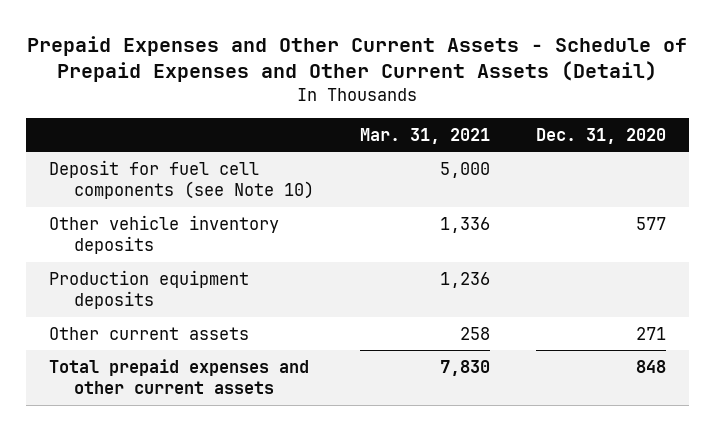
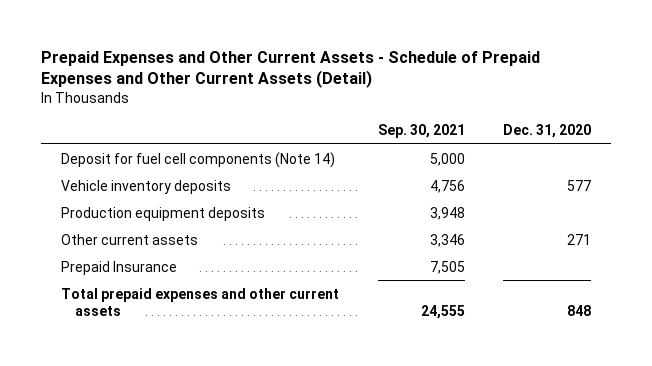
[359,127,490,144] Mar. 31, 2021 -> none
none -> [377,124,465,139] Sep. 30, 2021
[49,159,314,200] Deposit for fuel cell components (see Note 10) -> [60,151,335,168] Deposit for fuel cell components (Note 14)
[49,214,280,255] Other vehicle inventory deposits -> [60,179,231,194] Vehicle inventory deposits
none -> [60,260,177,275] Prepaid Insurance

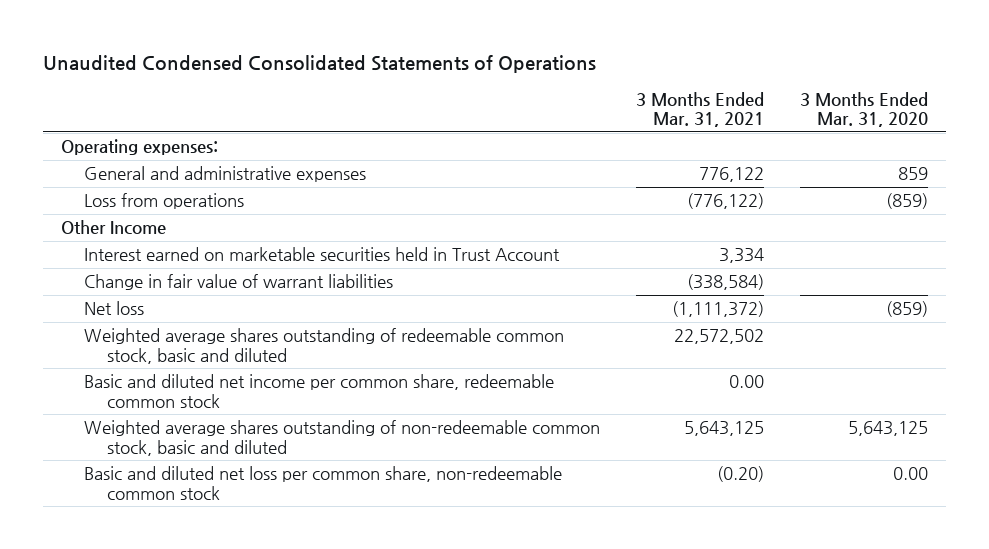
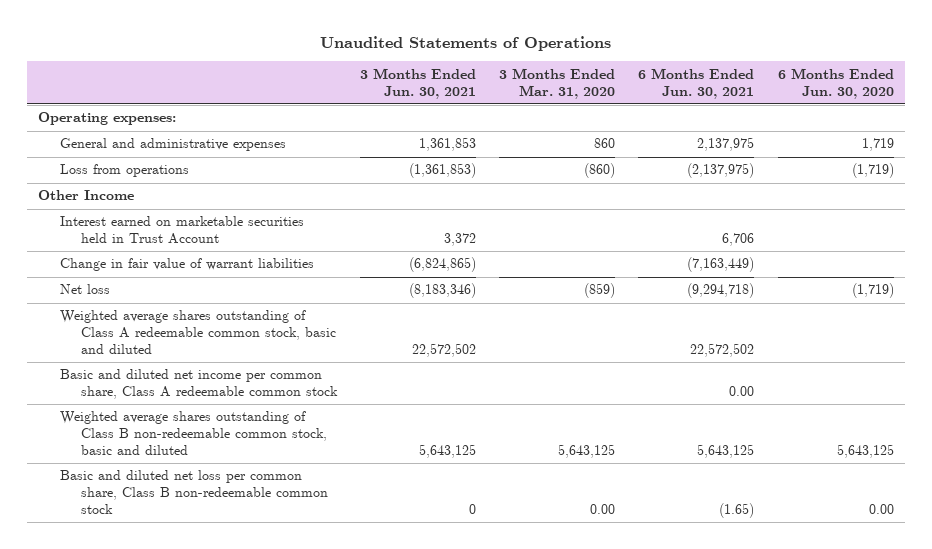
[42,54,596,73] Unaudited Condensed Consolidated Statements of Operations -> [319,35,611,51] Unaudited Statements of Operations
[635,91,764,128] 3 Months Ended Mar. 31, 2021 -> none
none -> [360,67,477,99] 3 Months Ended Jun. 30, 2021
none -> [638,67,755,99] 6 Months Ended Jun. 30, 2021
none -> [777,67,894,99] 6 Months Ended Jun. 30, 2020
[897,167,928,181] 859 -> [594,138,616,149] 860
[885,193,928,210] (859) -> [584,163,616,179] (860)
[83,328,564,364] Weighted average shares outstanding of redeemable common stock, basic and diluted -> [59,310,336,355] Weighted average shares outstanding of Class A redeemable common stock, basic and diluted
[83,374,554,408] Basic and diluted net income per common share, redeemable common stock -> [59,369,338,400] Basic and diluted net income per common share, Class A redeemable common stock
[83,420,600,456] Weighted average shares outstanding of non-redeemable common stock, basic and diluted -> [59,411,327,456] Weighted average shares outstanding of Class B non-redeemable common stock, basic and diluted
[83,466,562,500] Basic and diluted net loss per common share, non-redeemable common stock -> [59,470,328,515] Basic and diluted net loss per common share, Class B non-redeemable common stock

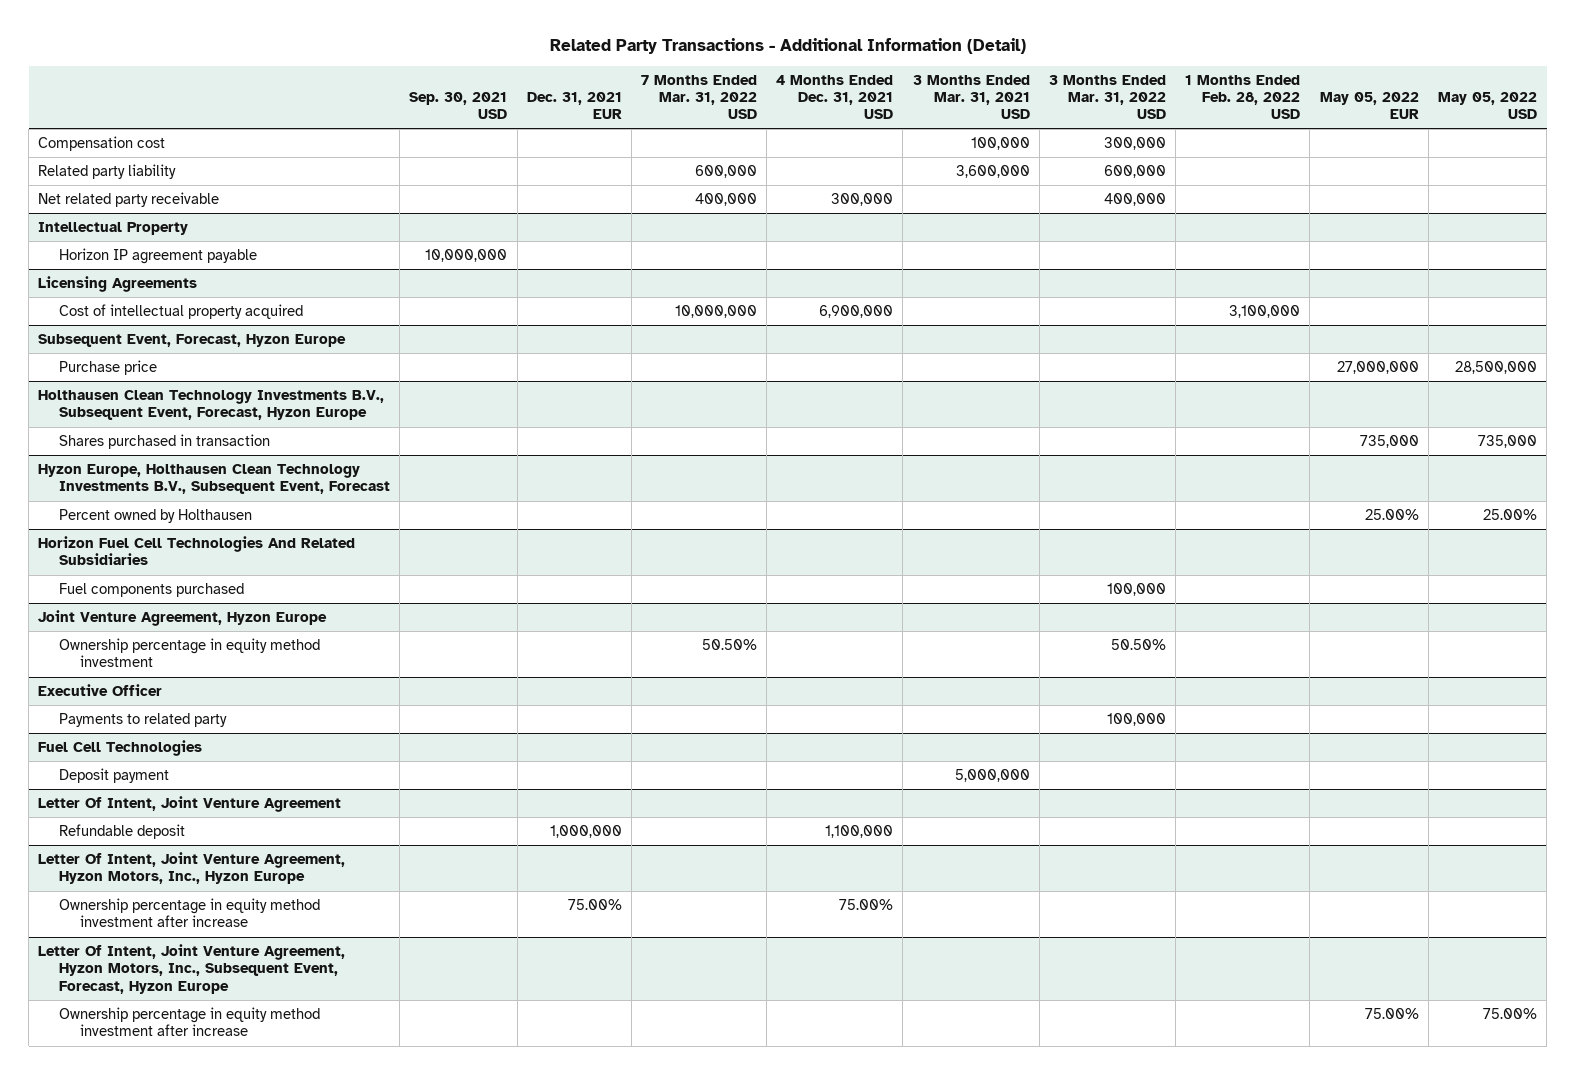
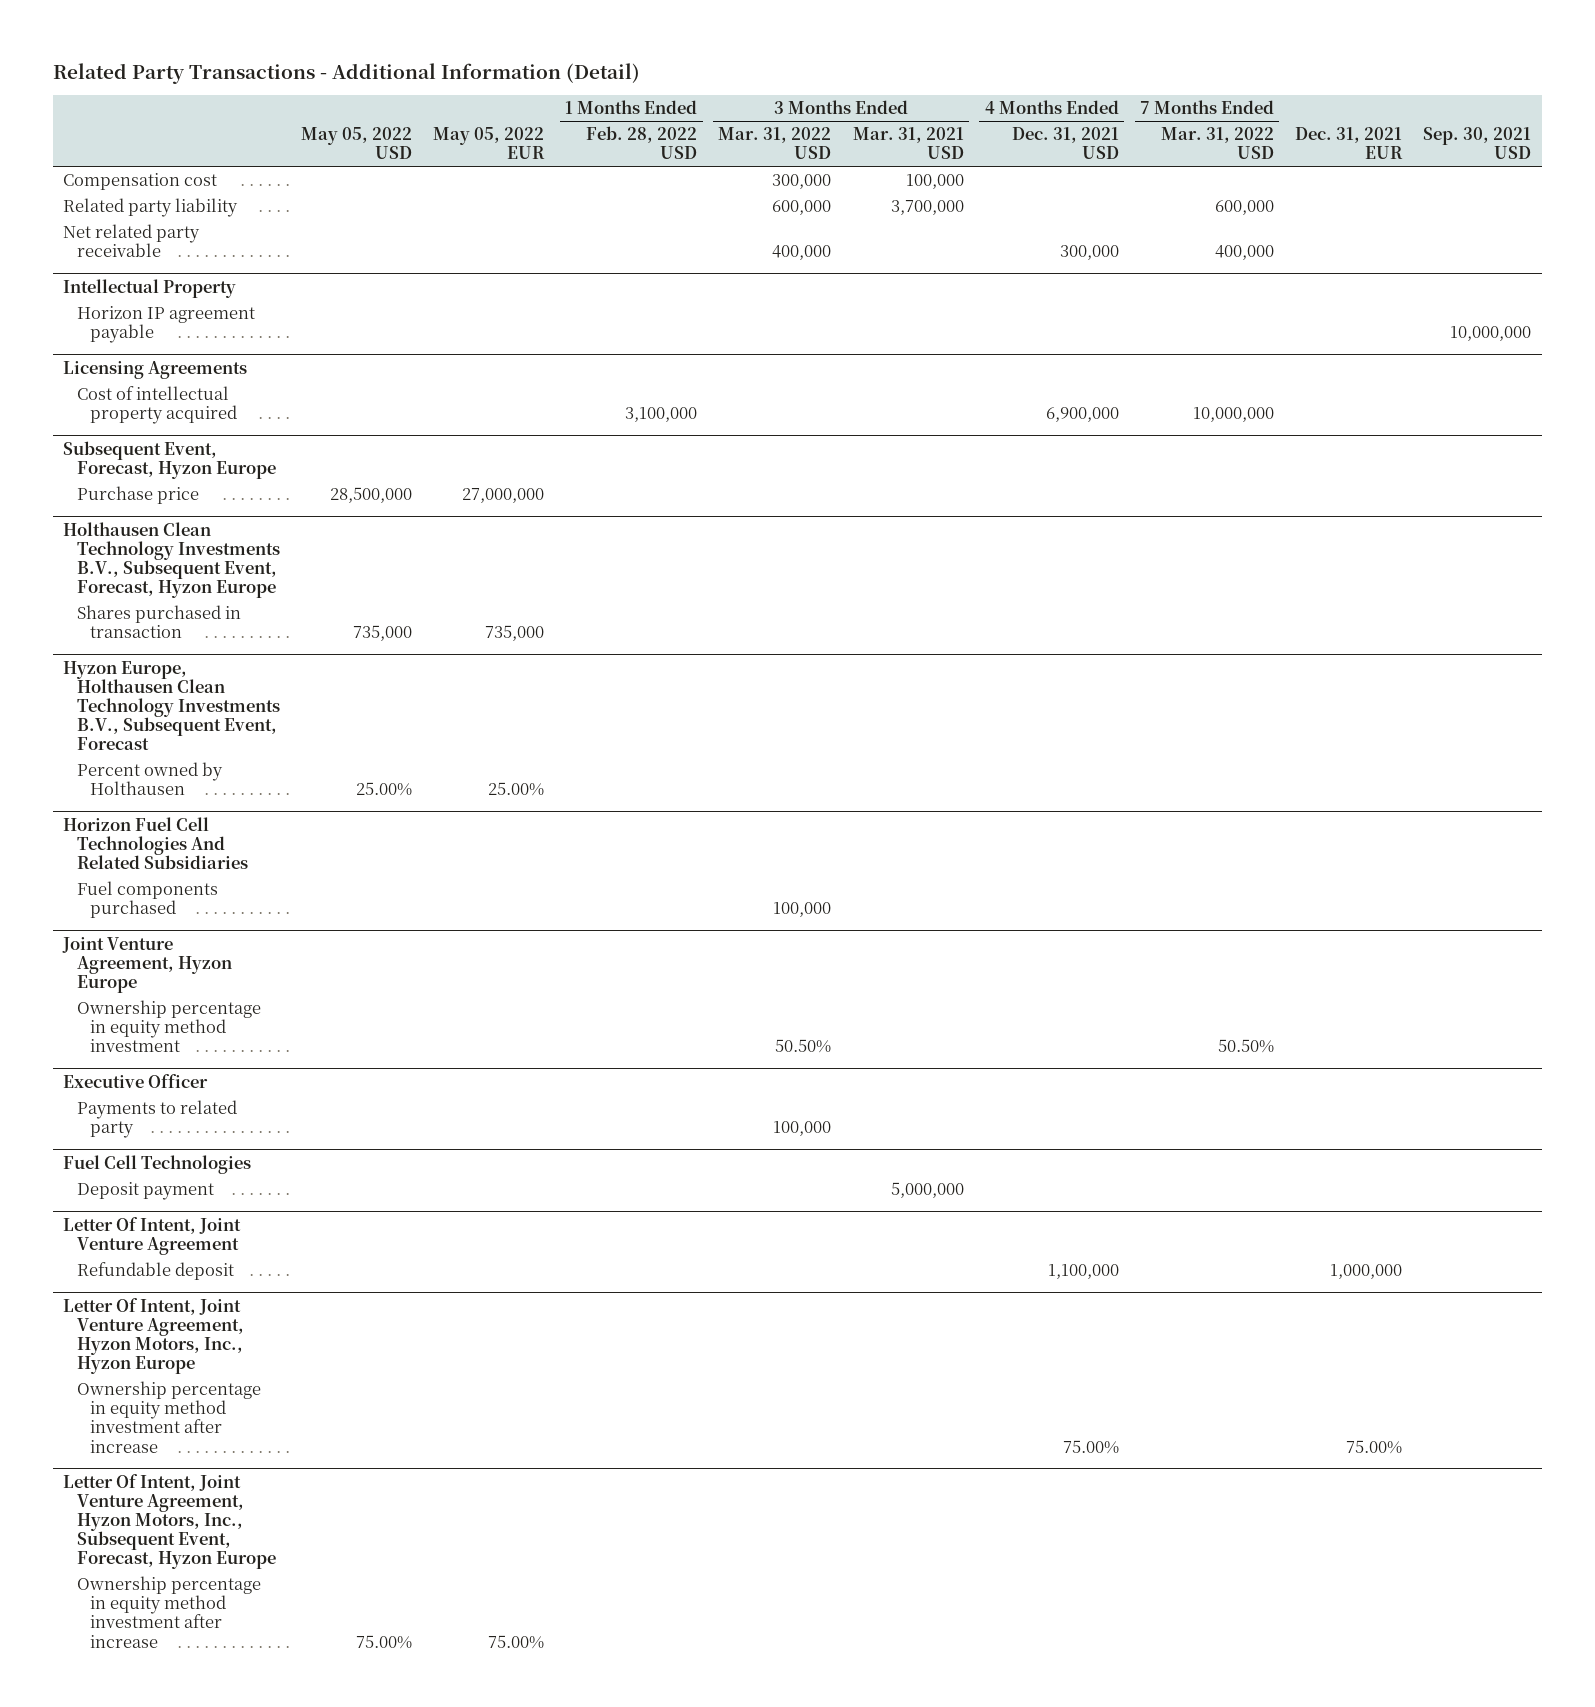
[955,165,1030,179] 3,600,000 -> [890,200,964,216] 3,700,000

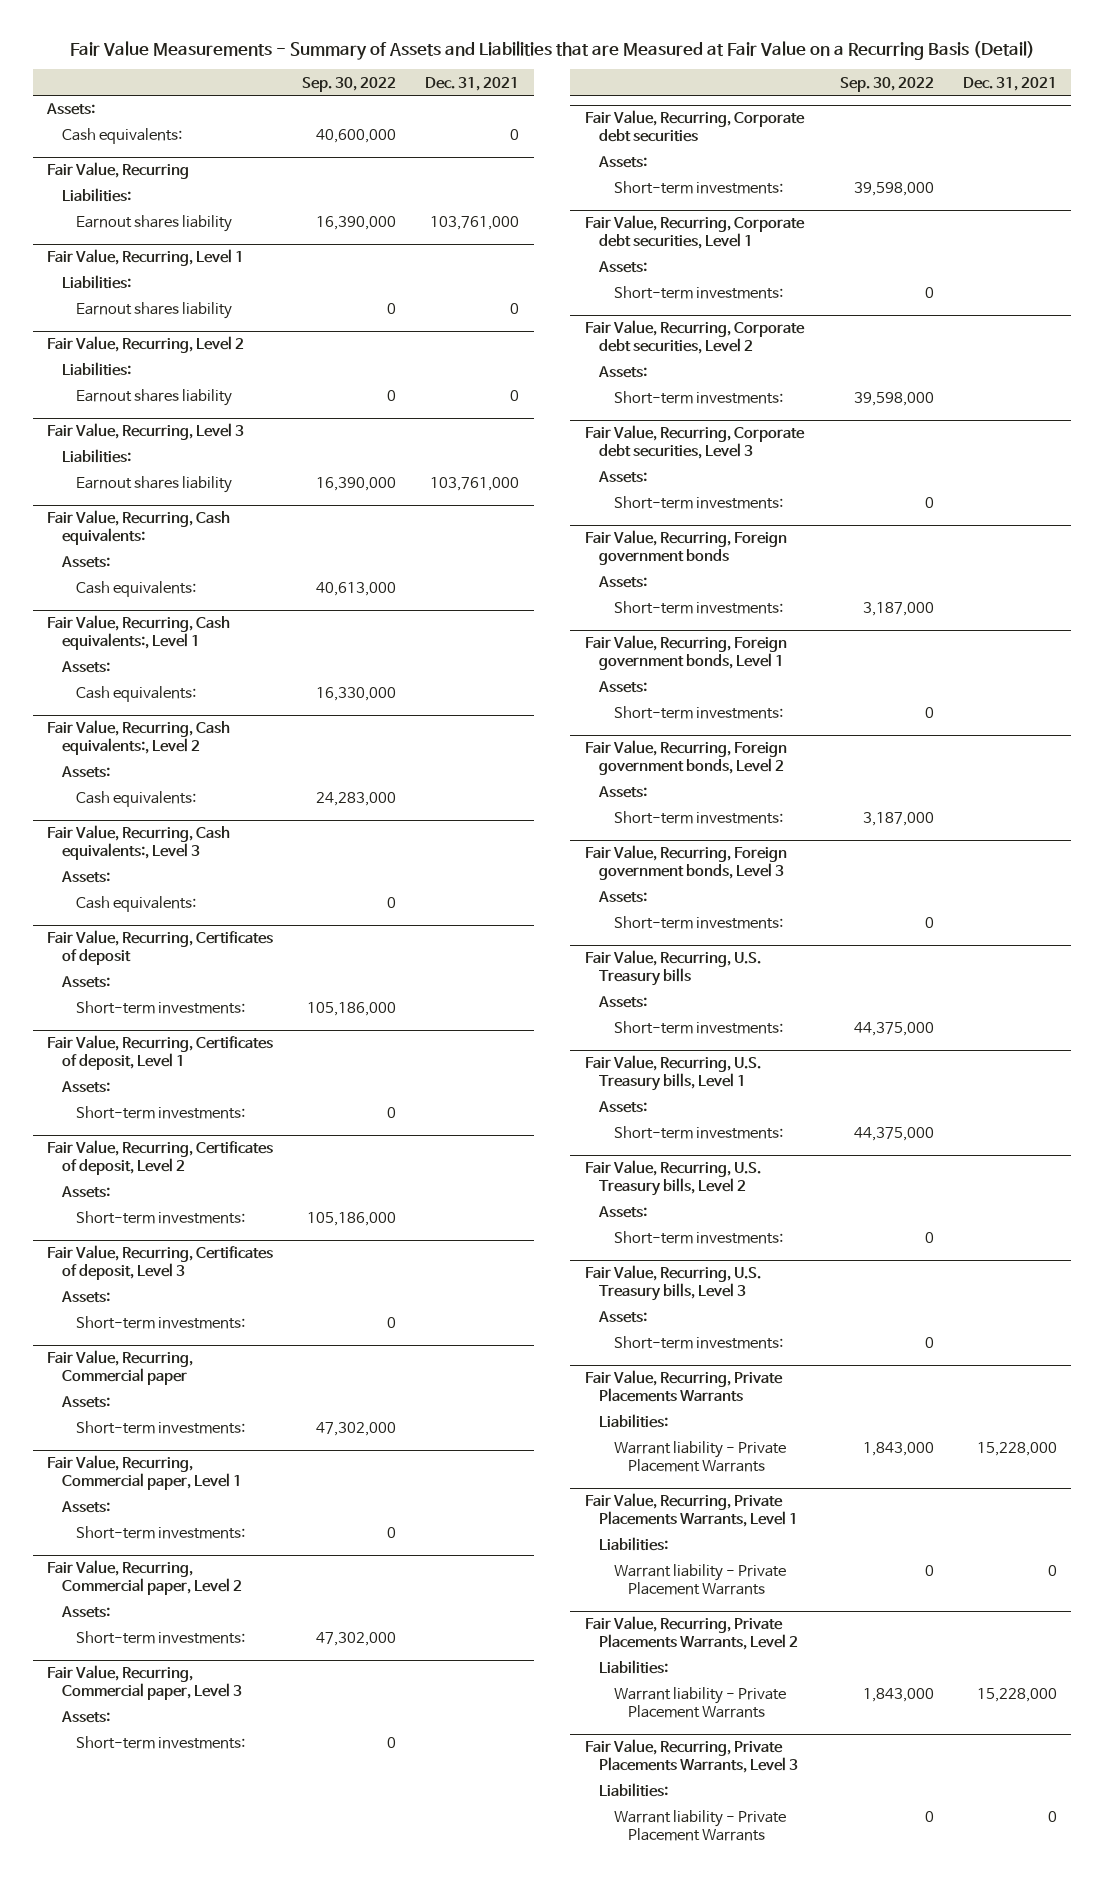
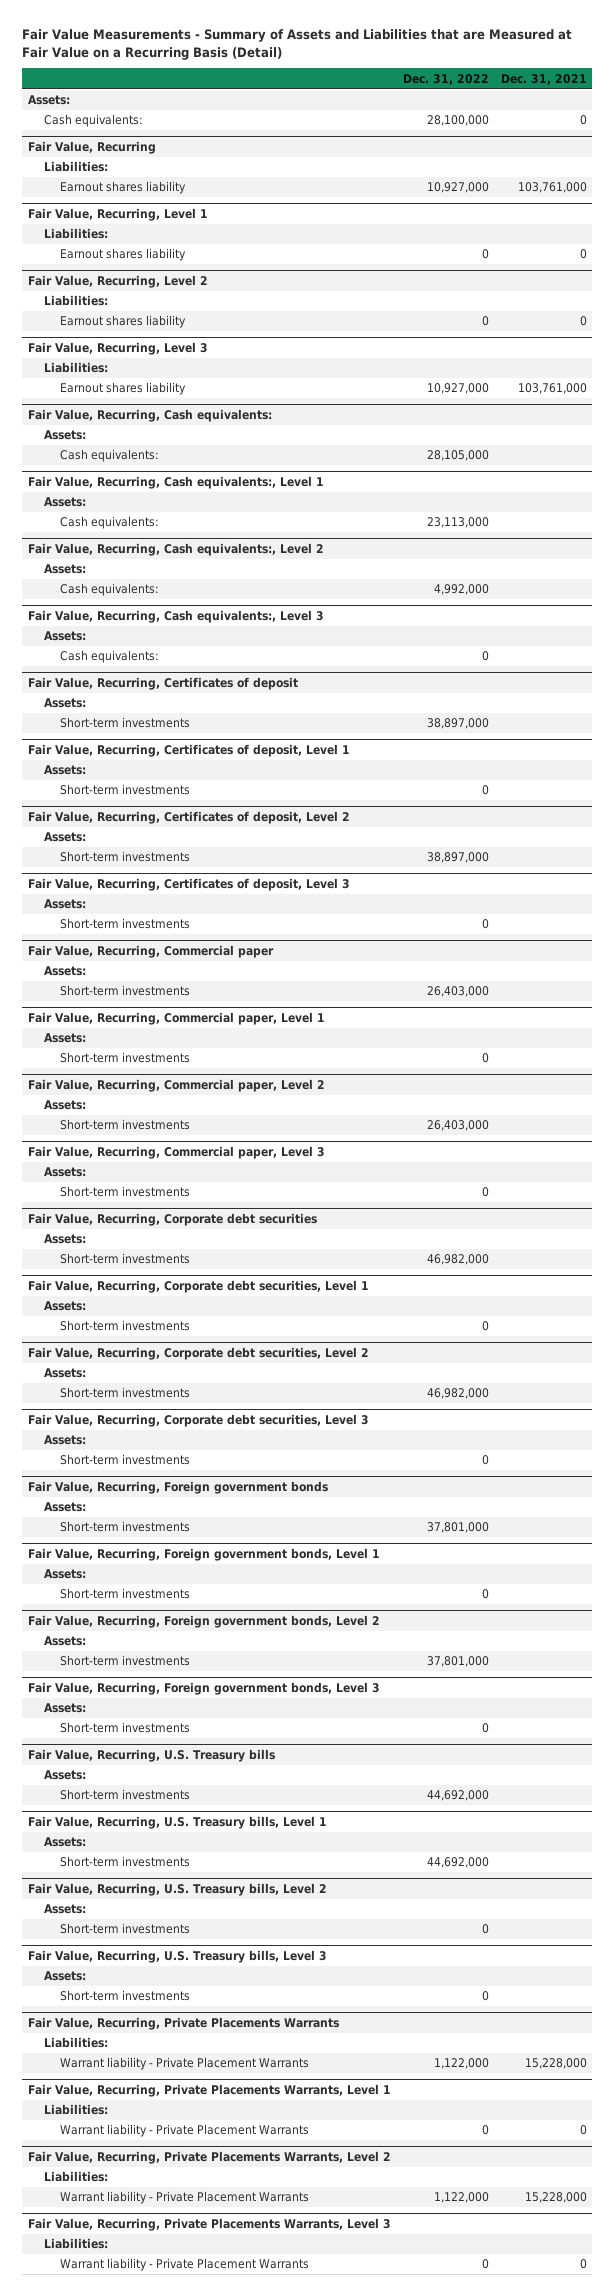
[302,76,397,92] Sep. 30, 2022 -> none
none -> [402,73,489,85] Dec. 31, 2022
[76,1001,246,1015] Short-term investments: -> [60,717,191,729] Short-term investments
[76,1106,246,1120] Short-term investments: -> [60,784,191,796] Short-term investments
[76,1211,246,1225] Short-term investments: -> [60,851,191,863] Short-term investments
[76,1316,246,1330] Short-term investments: -> [60,918,191,930] Short-term investments
[76,1421,246,1435] Short-term investments: -> [60,985,191,997] Short-term investments
[76,1526,246,1540] Short-term investments: -> [60,1052,191,1064] Short-term investments
[76,1631,246,1645] Short-term investments: -> [60,1119,191,1131] Short-term investments
[76,1736,246,1750] Short-term investments: -> [60,1186,191,1198] Short-term investments
[613,181,783,195] Short-term investments: -> [60,1253,191,1265] Short-term investments
[613,286,783,300] Short-term investments: -> [60,1320,191,1332] Short-term investments
[613,391,783,405] Short-term investments: -> [60,1387,191,1399] Short-term investments
[613,496,783,510] Short-term investments: -> [60,1454,191,1466] Short-term investments
[613,601,783,615] Short-term investments: -> [60,1521,191,1533] Short-term investments
[613,706,783,720] Short-term investments: -> [60,1588,191,1600] Short-term investments
[613,811,783,825] Short-term investments: -> [60,1655,191,1667] Short-term investments
[613,916,783,930] Short-term investments: -> [60,1722,191,1734] Short-term investments
[613,1021,783,1035] Short-term investments: -> [60,1789,191,1801] Short-term investments
[613,1126,783,1140] Short-term investments: -> [60,1856,191,1868] Short-term investments
[613,1231,783,1245] Short-term investments: -> [60,1923,191,1935] Short-term investments
[613,1336,783,1350] Short-term investments: -> [60,1990,191,2002] Short-term investments

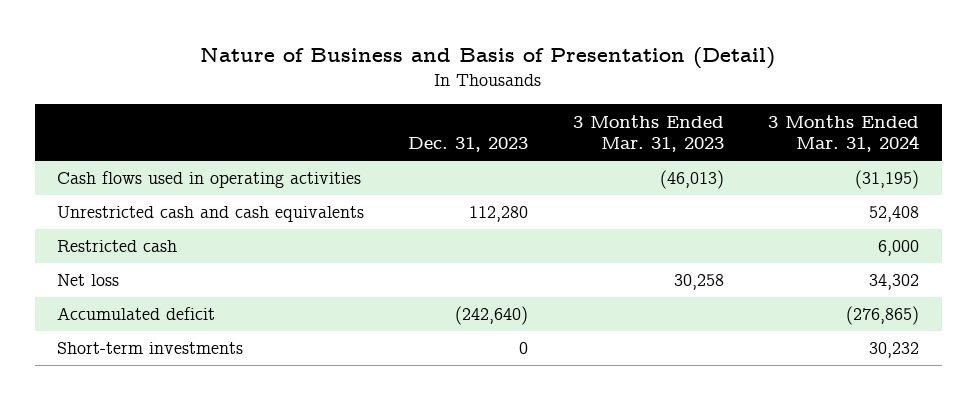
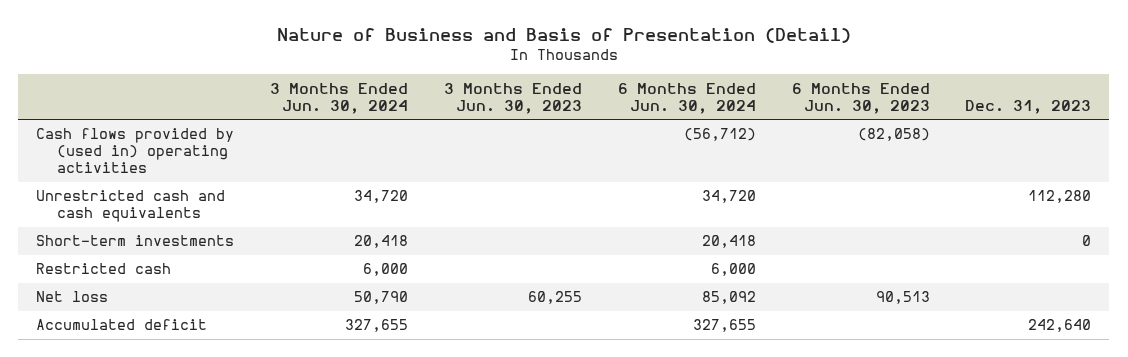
[572,114,724,152] 3 Months Ended Mar. 31, 2023 -> none
[768,114,920,152] 3 Months Ended Mar. 31, 2024 -> none
none -> [270,82,409,114] 3 Months Ended Jun. 30, 2024
none -> [443,82,582,114] 3 Months Ended Jun. 30, 2023
none -> [617,82,756,114] 6 Months Ended Jun. 30, 2024
none -> [791,82,930,114] 6 Months Ended Jun. 30, 2023
[56,171,361,189] Cash flows used in operating activities -> [36,128,235,174] Cash flows provided by (used in) operating activities
[56,342,243,355] Short-term investments -> [36,235,235,247] Short-term investments
[455,306,529,326] (242,640) -> [1028,319,1092,333] 242,640

